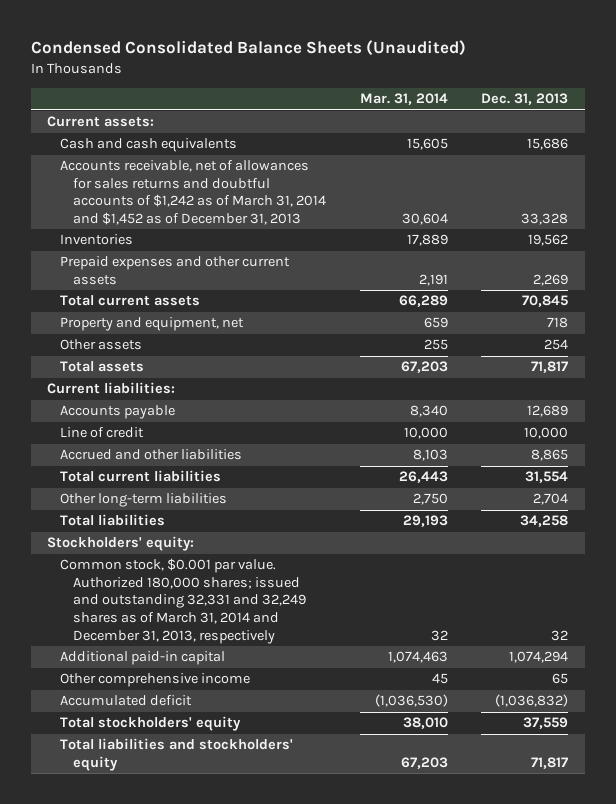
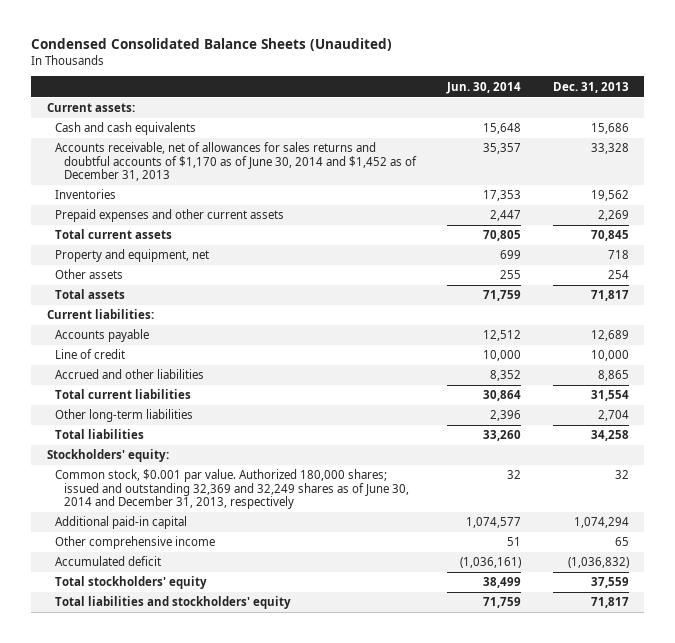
[359,93,448,106] Mar. 31, 2014 -> none
none -> [446,81,522,94] Jun. 30, 2014
[60,160,327,226] Accounts receivable, net of allowances for sales returns and doubtful accounts of $1,242 as of March 31, 2014 and $1,452 as of December 31, 2013 -> [55,142,417,182] Accounts receivable, net of allowances for sales returns and doubtful accounts of $1,170 as of June 30, 2014 and $1,452 as of December 31, 2013
[60,558,307,644] Common stock, $0.001 par value. Authorized 180,000 shares; issued and outstanding 32,331 and 32,249 shares as of March 31, 2014 and December 31, 2013, respectively -> [55,469,409,510] Common stock, $0.001 par value. Authorized 180,000 shares; issued and outstanding 32,369 and 32,249 shares as of June 30, 2014 and December 31, 2013, respectively

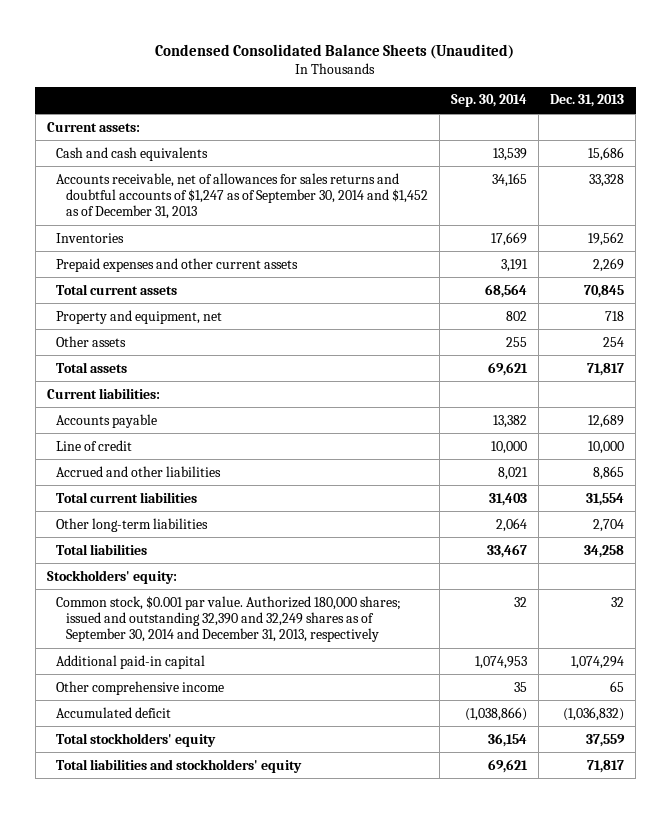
[446,81,522,94] Jun. 30, 2014 -> none
none -> [450,94,527,108] Sep. 30, 2014
[55,142,417,182] Accounts receivable, net of allowances for sales returns and doubtful accounts of $1,170 as of June 30, 2014 and $1,452 as of December 31, 2013 -> [56,172,428,219] Accounts receivable, net of allowances for sales returns and doubtful accounts of $1,247 as of September 30, 2014 and $1,452 as of December 31, 2013
[55,469,409,510] Common stock, $0.001 par value. Authorized 180,000 shares; issued and outstanding 32,369 and 32,249 shares as of June 30, 2014 and December 31, 2013, respectively -> [56,595,402,642] Common stock, $0.001 par value. Authorized 180,000 shares; issued and outstanding 32,390 and 32,249 shares as of September 30, 2014 and December 31, 2013, respectively

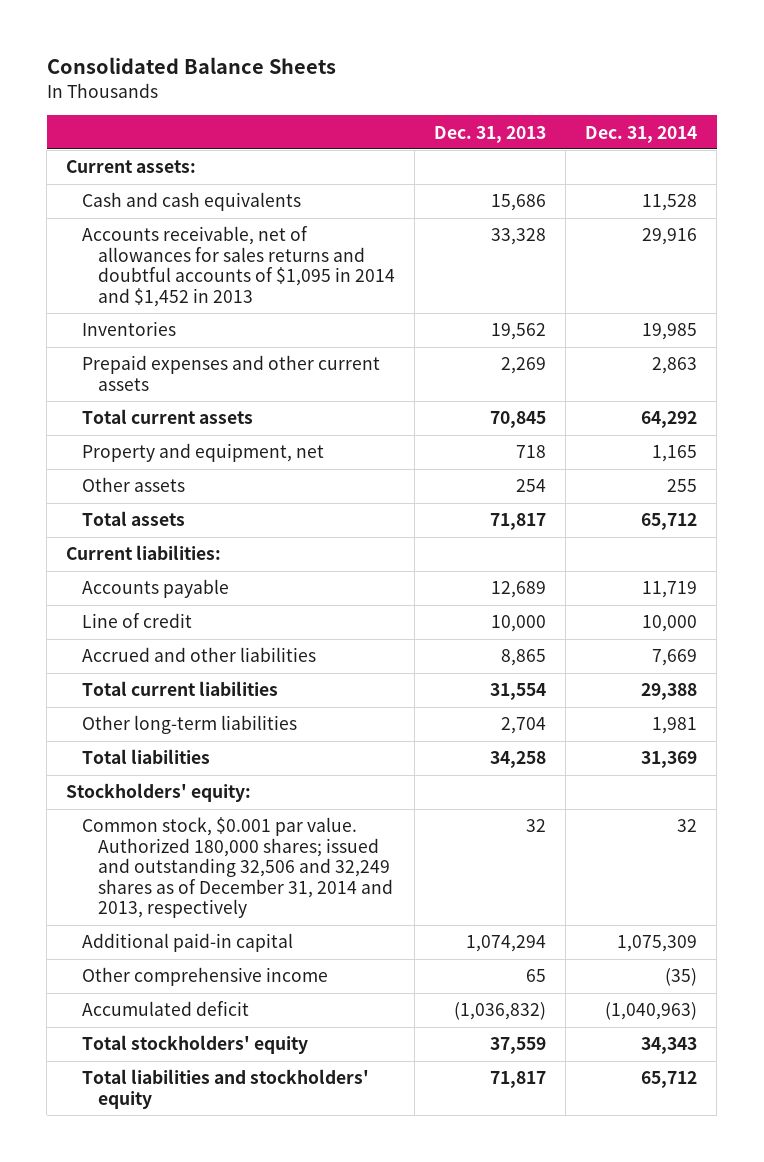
[155,43,515,59] Condensed Consolidated Balance Sheets (Unaudited) -> [46,57,336,75] Consolidated Balance Sheets
[450,94,527,108] Sep. 30, 2014 -> none
none -> [585,125,698,143] Dec. 31, 2014
[56,172,428,219] Accounts receivable, net of allowances for sales returns and doubtful accounts of $1,247 as of September 30, 2014 and $1,452 as of December 31, 2013 -> [82,226,395,307] Accounts receivable, net of allowances for sales returns and doubtful accounts of $1,095 in 2014 and $1,452 in 2013
[56,595,402,642] Common stock, $0.001 par value. Authorized 180,000 shares; issued and outstanding 32,390 and 32,249 shares as of September 30, 2014 and December 31, 2013, respectively -> [82,817,393,919] Common stock, $0.001 par value. Authorized 180,000 shares; issued and outstanding 32,506 and 32,249 shares as of December 31, 2014 and 2013, respectively

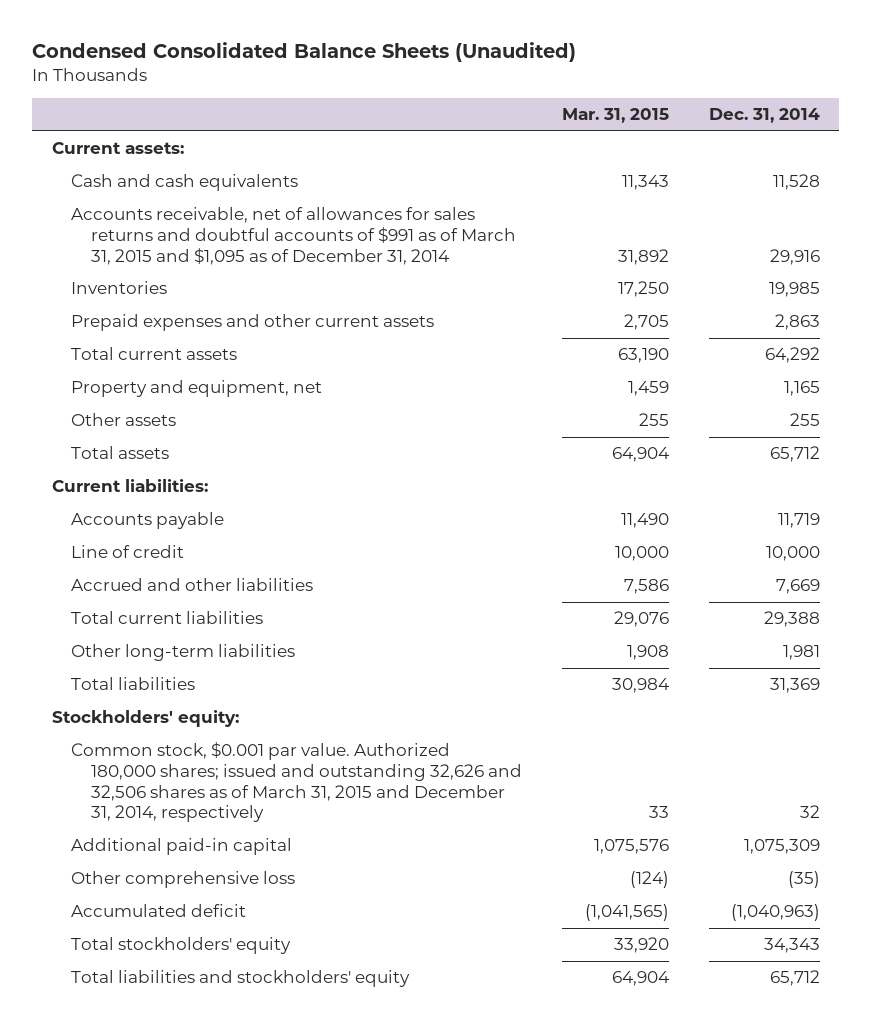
[46,57,336,75] Consolidated Balance Sheets -> [31,42,576,63] Condensed Consolidated Balance Sheets (Unaudited)
[434,125,547,143] Dec. 31, 2013 -> none
none -> [561,108,669,124] Mar. 31, 2015
[82,226,395,307] Accounts receivable, net of allowances for sales returns and doubtful accounts of $1,095 in 2014 and $1,452 in 2013 -> [71,207,516,265] Accounts receivable, net of allowances for sales returns and doubtful accounts of $991 as of March 31, 2015 and $1,095 as of December 31, 2014
[82,817,393,919] Common stock, $0.001 par value. Authorized 180,000 shares; issued and outstanding 32,506 and 32,249 shares as of December 31, 2014 and 2013, respectively -> [71,742,522,823] Common stock, $0.001 par value. Authorized 180,000 shares; issued and outstanding 32,626 and 32,506 shares as of March 31, 2015 and December 31, 2014, respectively
[82,967,329,987] Other comprehensive income -> [71,871,296,889] Other comprehensive loss

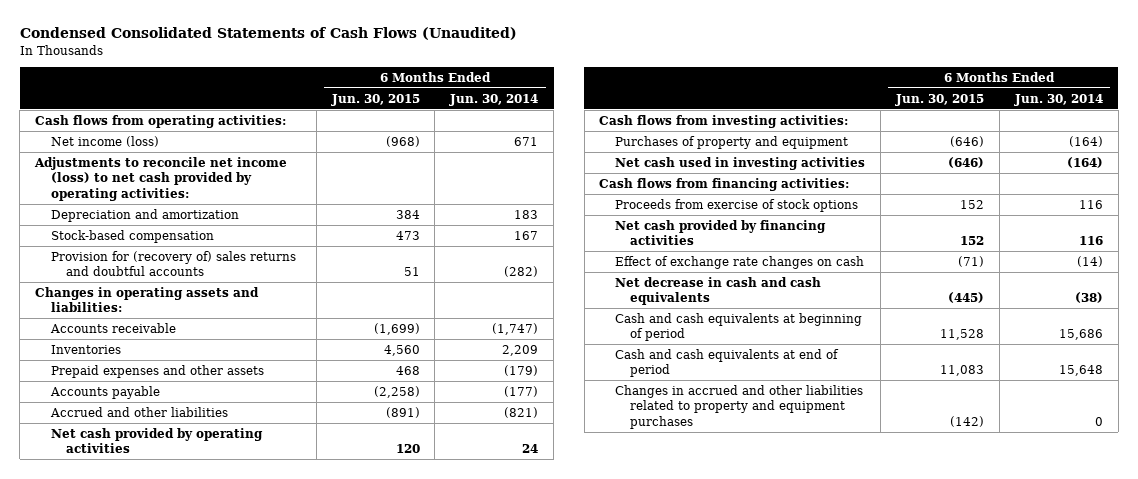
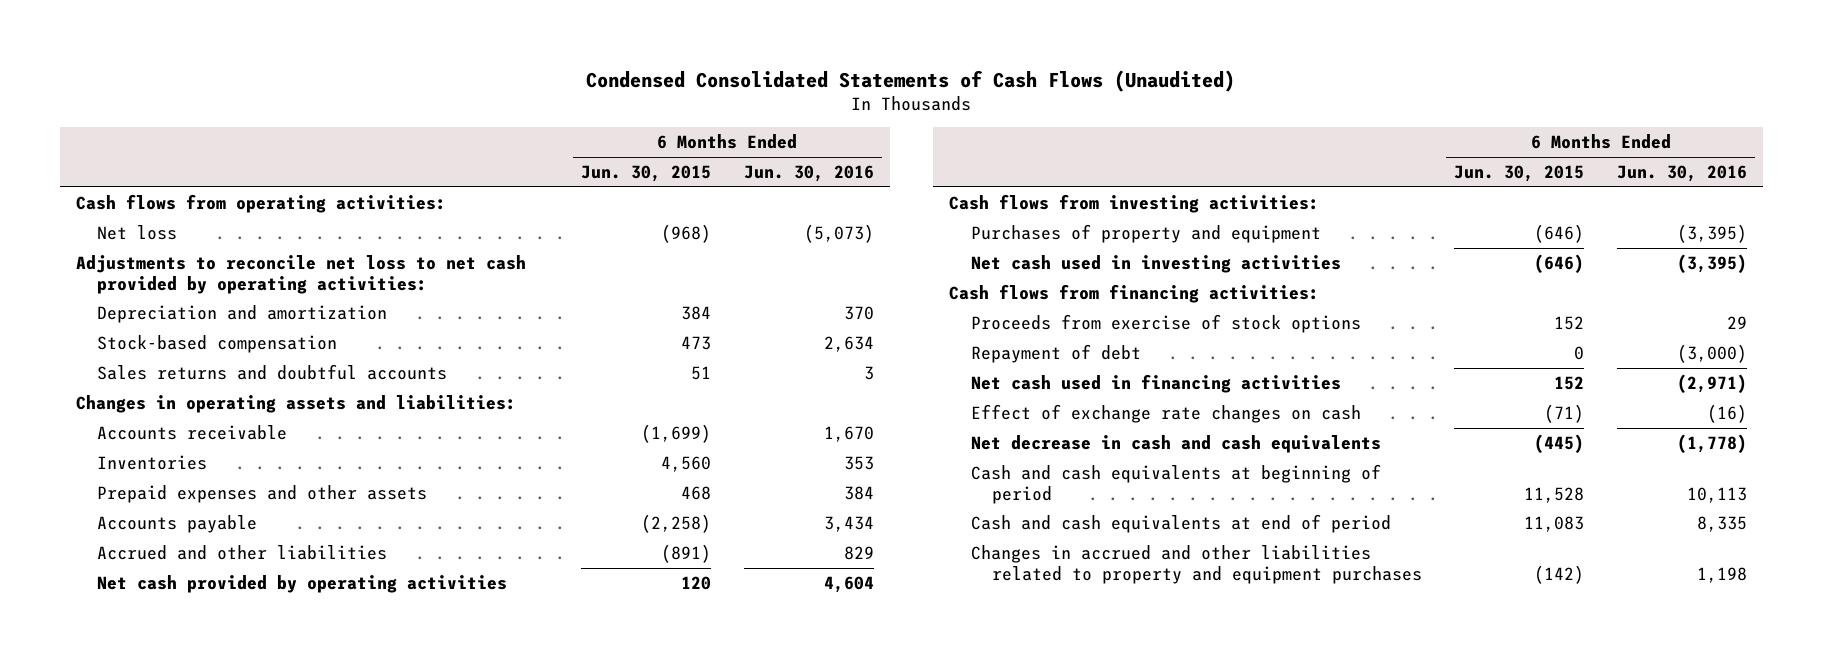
[449,93,539,106] Jun. 30, 2014 -> none
none -> [743,165,874,183] Jun. 30, 2016
[50,135,159,147] Net income (loss) -> [97,224,178,240] Net loss
[34,156,288,201] Adjustments to reconcile net income (loss) to net cash provided by operating activities: -> [75,254,526,294] Adjustments to reconcile net loss to net cash provided by operating activities:
[50,250,296,277] Provision for (recovery of) sales returns and doubtful accounts -> [97,363,448,380] Sales returns and doubtful accounts
none -> [970,343,1141,363] Repayment of debt
[614,219,826,246] Net cash provided by financing activities -> [970,373,1341,393] Net cash used in financing activities

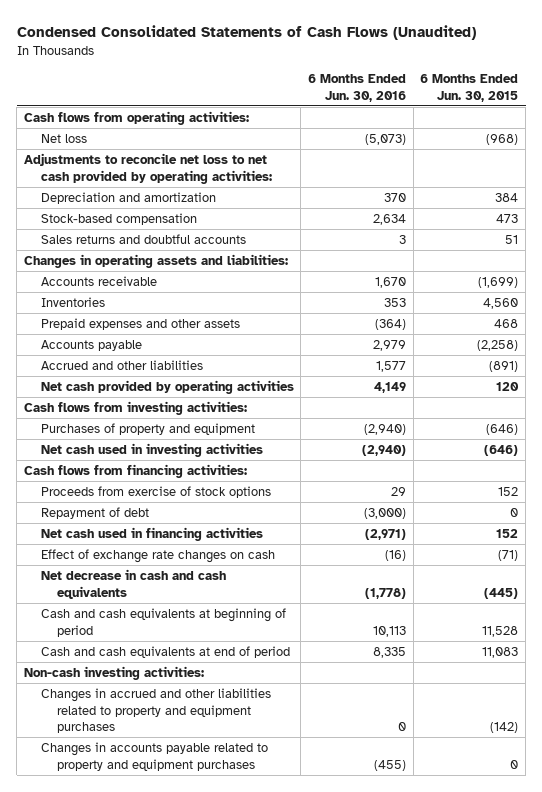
[843,485,874,500] 384 -> [374,319,406,331] (364)
[823,515,874,532] 3,434 -> [372,340,406,352] 2,979
[843,545,874,560] 829 -> [375,361,406,373] 1,577
[823,575,874,593] 4,604 -> [373,382,406,394] 4,149
[1676,223,1747,243] (3,395) -> [363,424,406,436] (2,940)
[1676,253,1747,273] (3,395) -> [361,445,406,457] (2,940)
none -> [23,666,204,681] Non-cash investing activities:
[1696,566,1747,583] 1,198 -> [397,722,406,732] 0
none -> [40,742,268,771] Changes in accounts payable related to property and equipment purchases

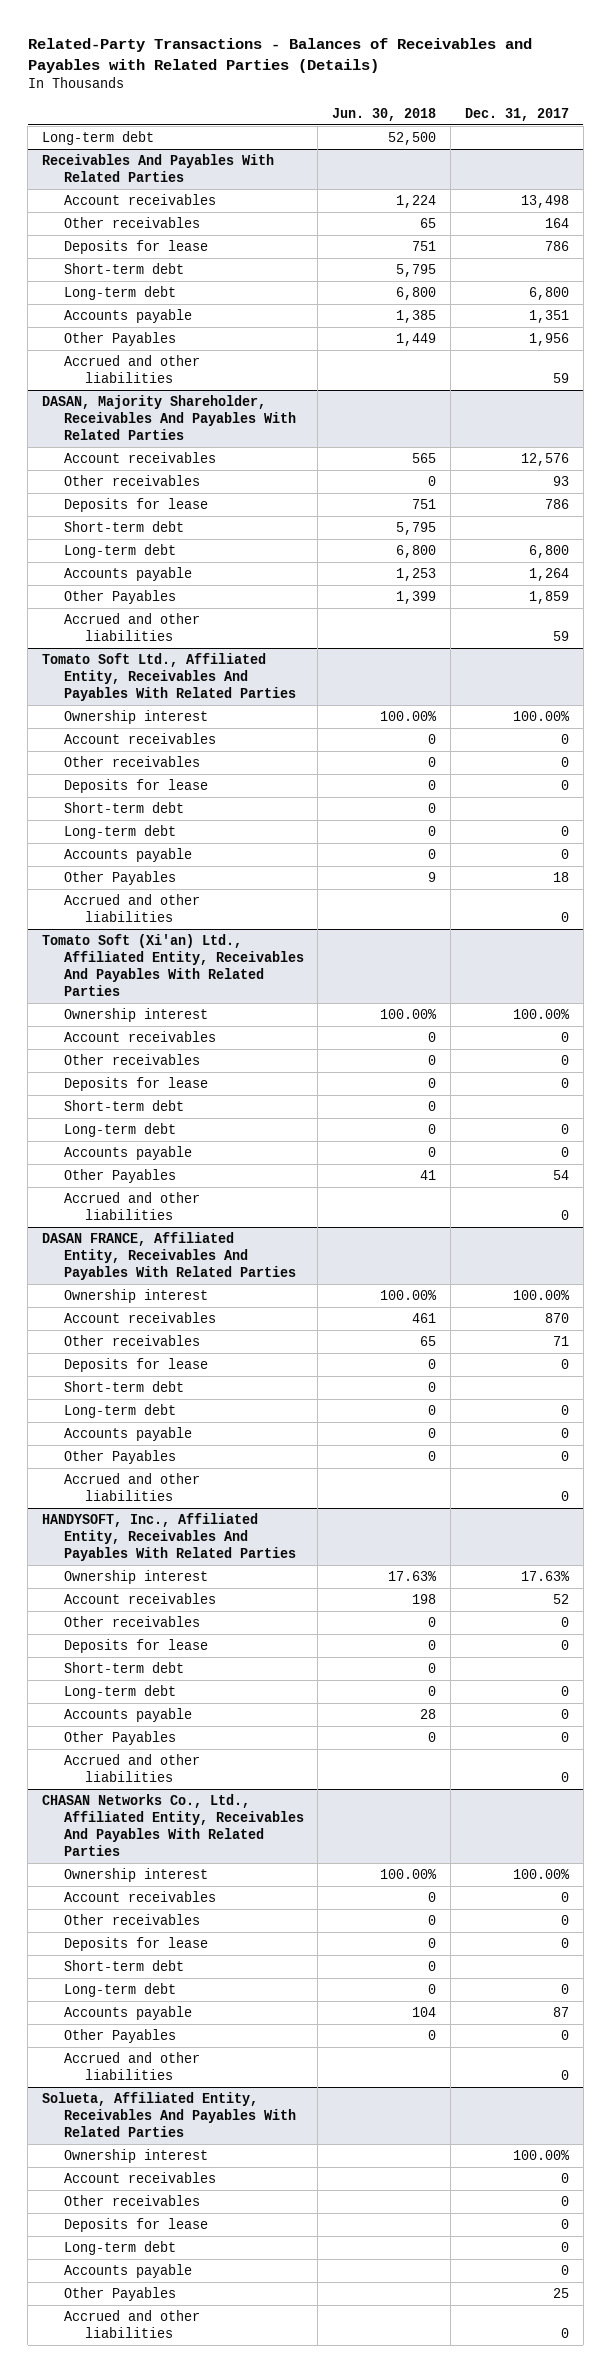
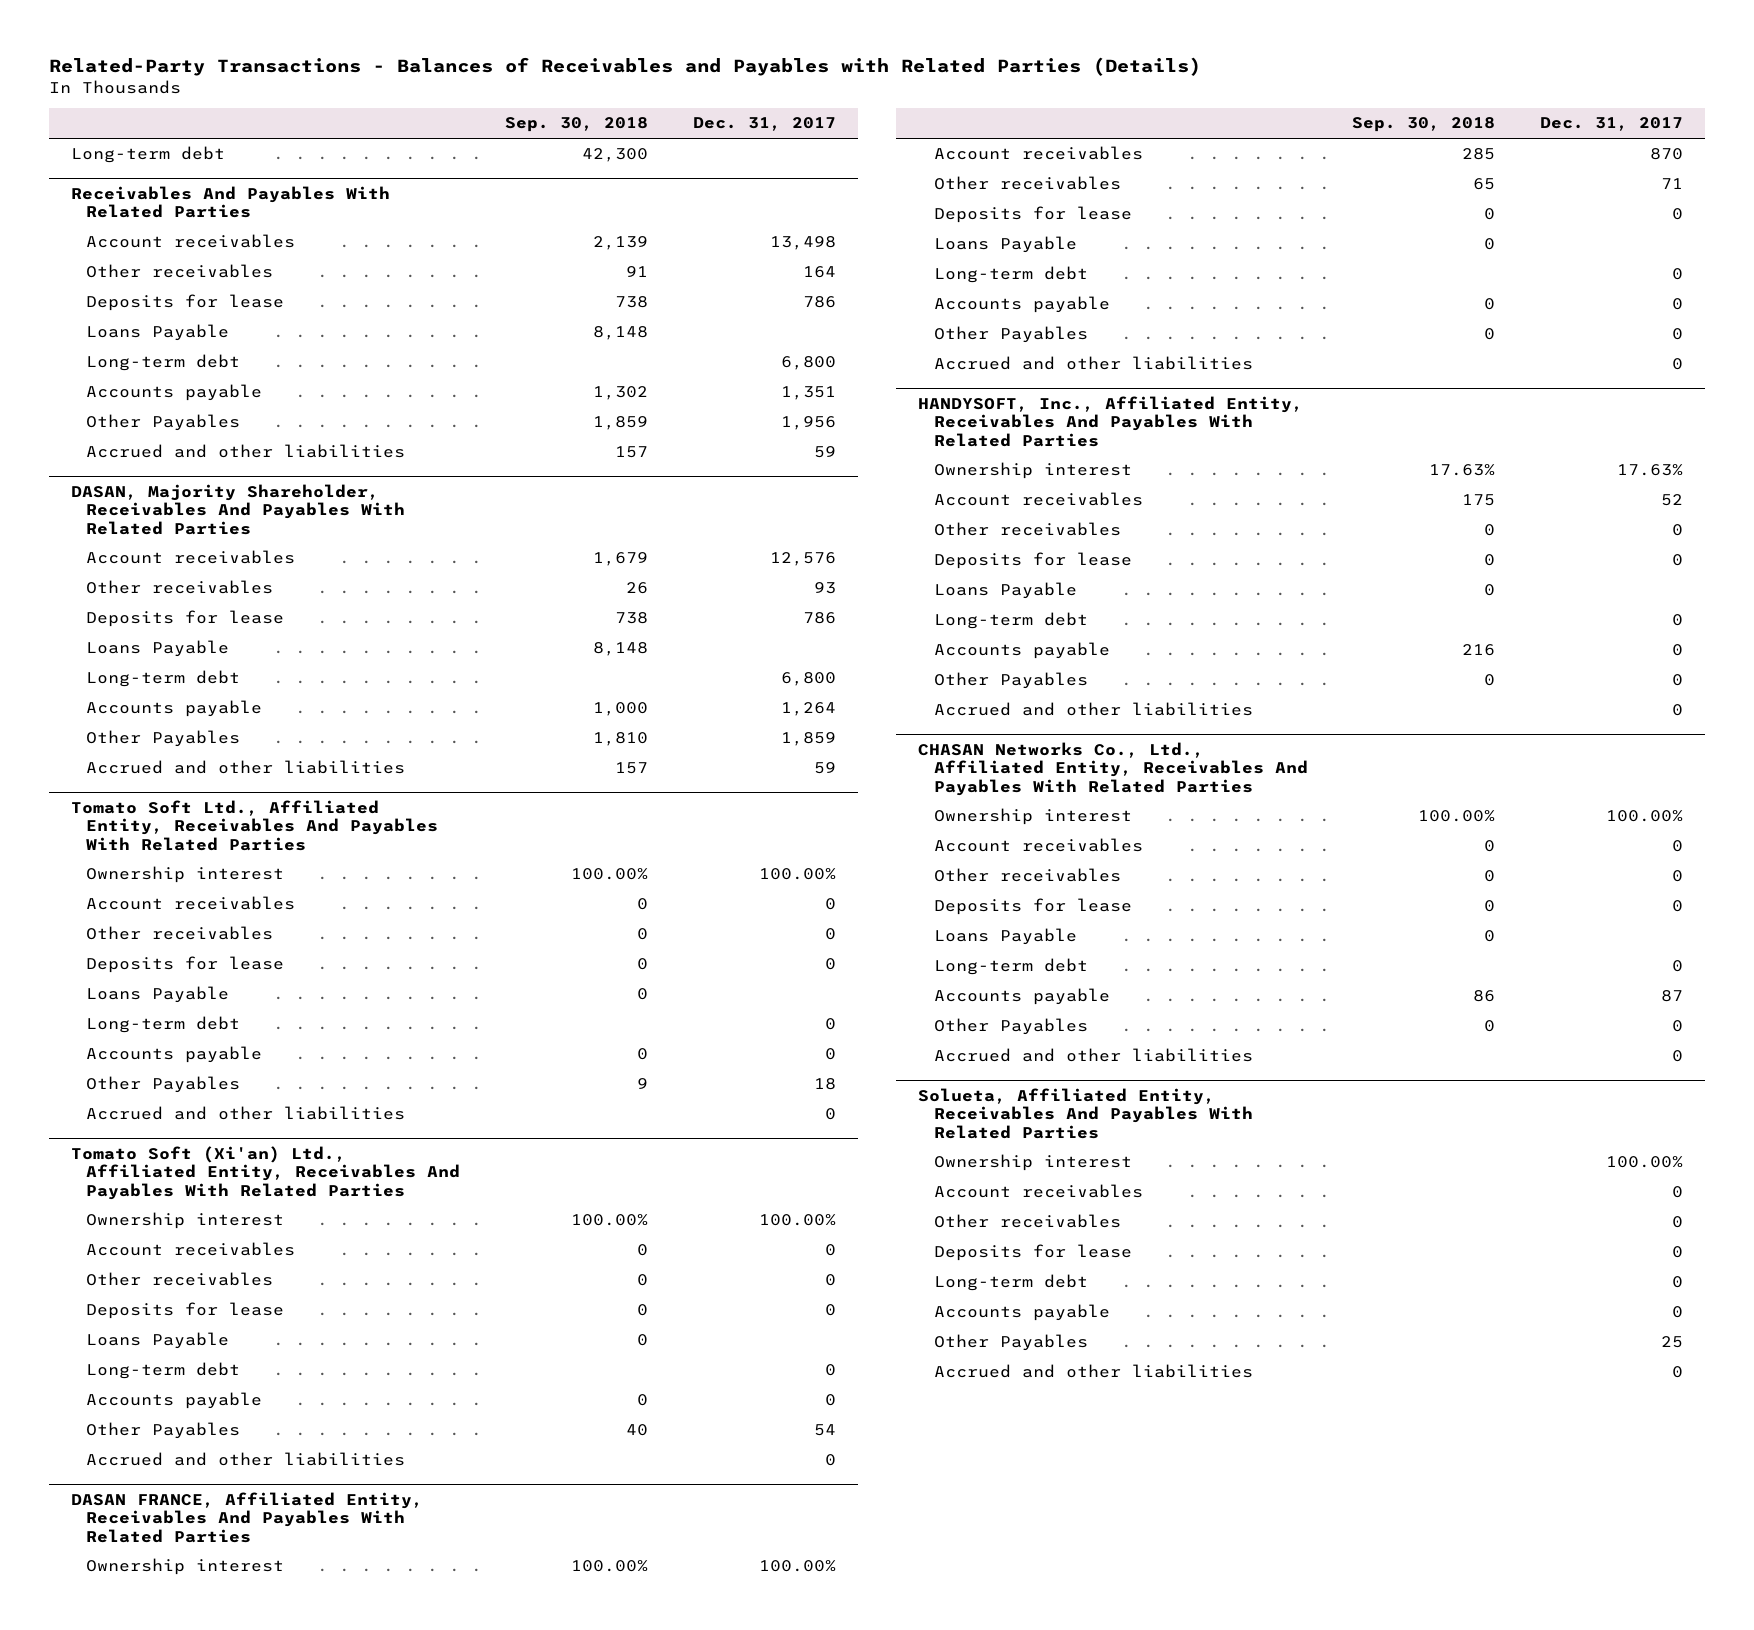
[332,107,437,121] Jun. 30, 2018 -> none
none -> [504,117,648,133] Sep. 30, 2018
[63,262,184,274] Short-term debt -> [86,324,230,342] Loans Payable
[63,520,184,532] Short-term debt -> [86,640,230,658] Loans Payable
[63,801,184,813] Short-term debt -> [86,986,230,1004] Loans Payable
[63,1099,184,1111] Short-term debt -> [86,1332,230,1350] Loans Payable
[63,1380,184,1392] Short-term debt -> [933,236,1077,254] Loans Payable
[63,1661,184,1673] Short-term debt -> [933,582,1077,600] Loans Payable
[63,1959,184,1971] Short-term debt -> [933,928,1077,946] Loans Payable

